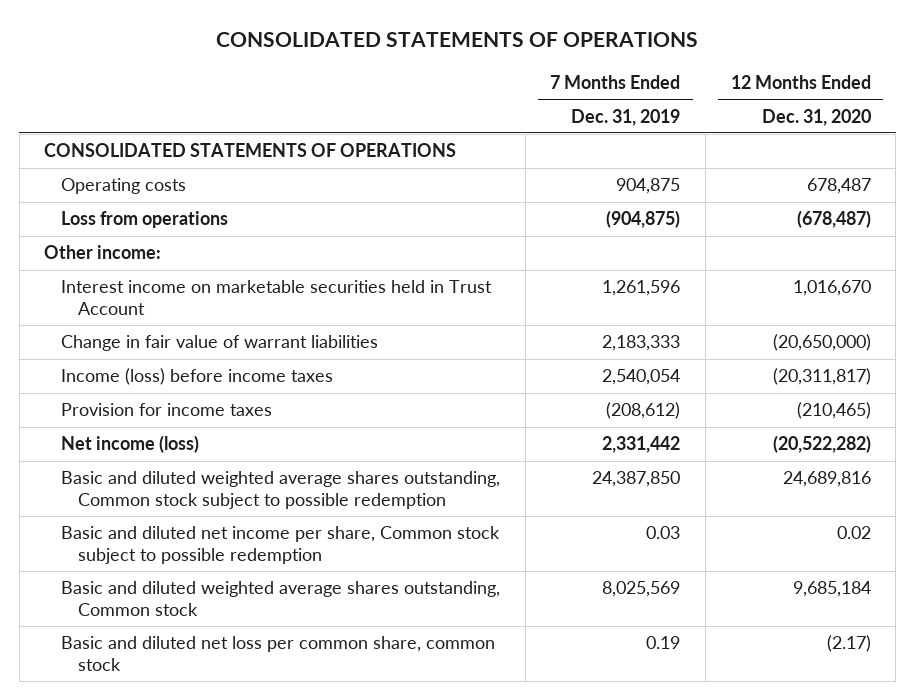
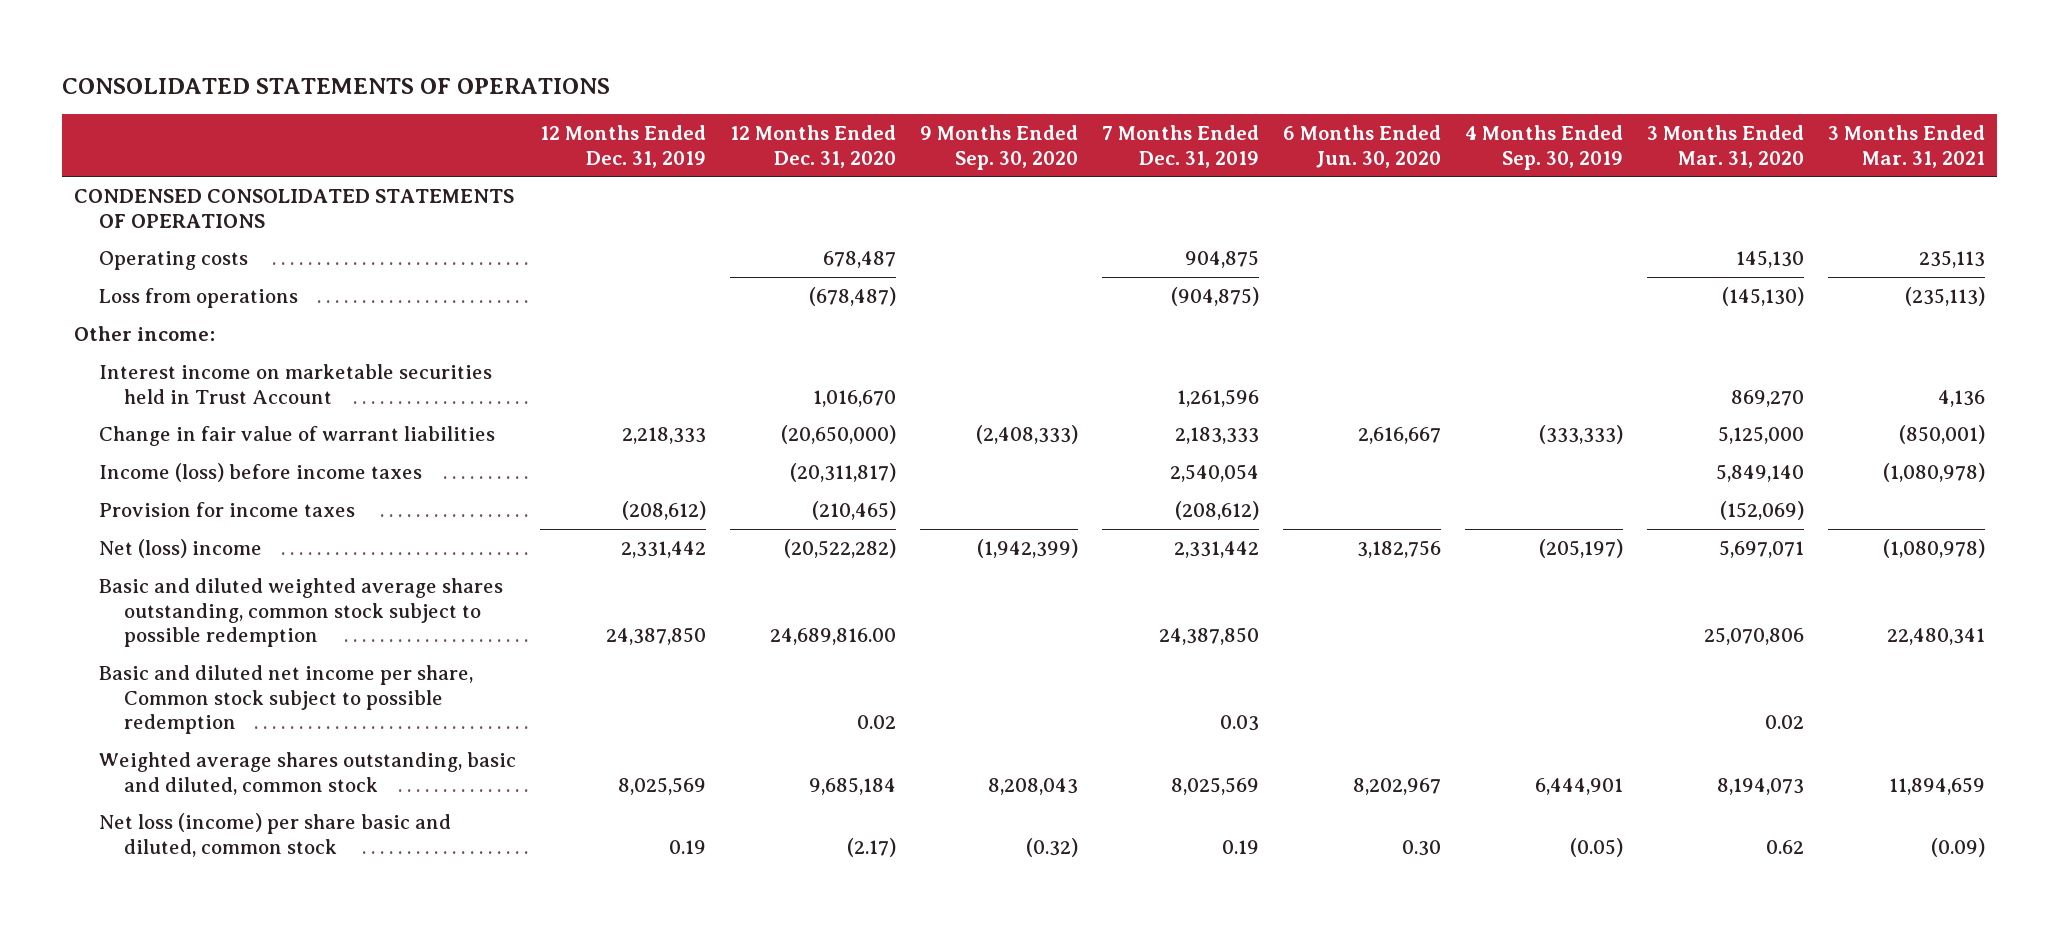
none -> [539,125,706,168] 12 Months Ended Dec. 31, 2019
none -> [919,125,1078,170] 9 Months Ended Sep. 30, 2020
none -> [1282,125,1441,168] 6 Months Ended Jun. 30, 2020
none -> [1464,125,1623,170] 4 Months Ended Sep. 30, 2019
none -> [1646,125,1804,168] 3 Months Ended Mar. 31, 2020
none -> [1827,125,1985,168] 3 Months Ended Mar. 31, 2021
[44,143,457,158] CONSOLIDATED STATEMENTS OF OPERATIONS -> [73,189,514,228] CONDENSED CONSOLIDATED STATEMENTS OF OPERATIONS
[61,435,200,454] Net income (loss) -> [98,539,262,559] Net (loss) income
[61,471,501,509] Basic and diluted weighted average shares outstanding, Common stock subject to possible redemption -> [98,578,503,647] Basic and diluted weighted average shares outstanding, common stock subject to possible redemption
[782,471,871,488] 24,689,816 -> [769,627,896,645] 24,689,816.00
[61,581,501,616] Basic and diluted weighted average shares outstanding, Common stock -> [98,752,516,795] Weighted average shares outstanding, basic and diluted, common stock
[61,636,496,671] Basic and diluted net loss per common share, common stock -> [98,813,451,857] Net loss (income) per share basic and diluted, common stock

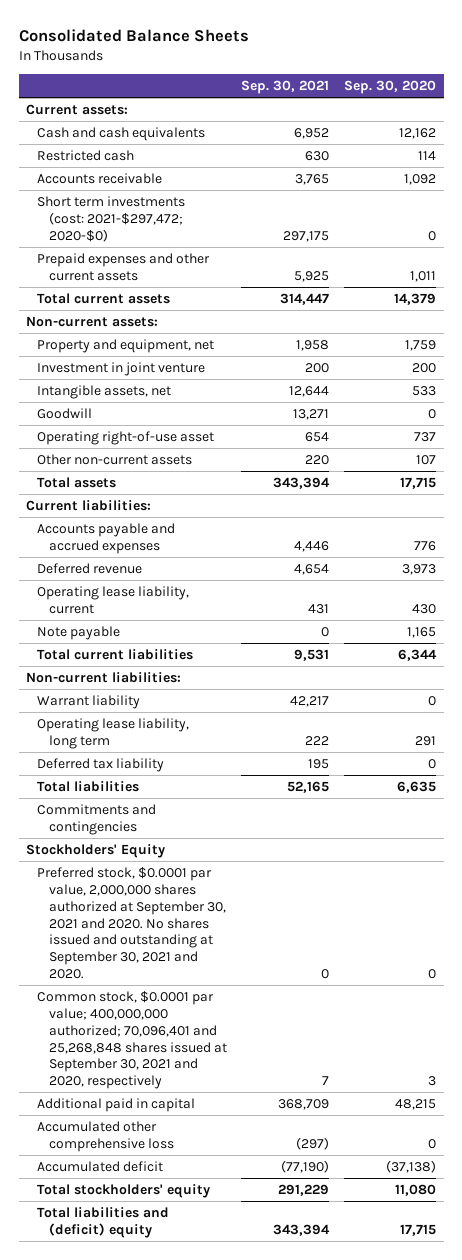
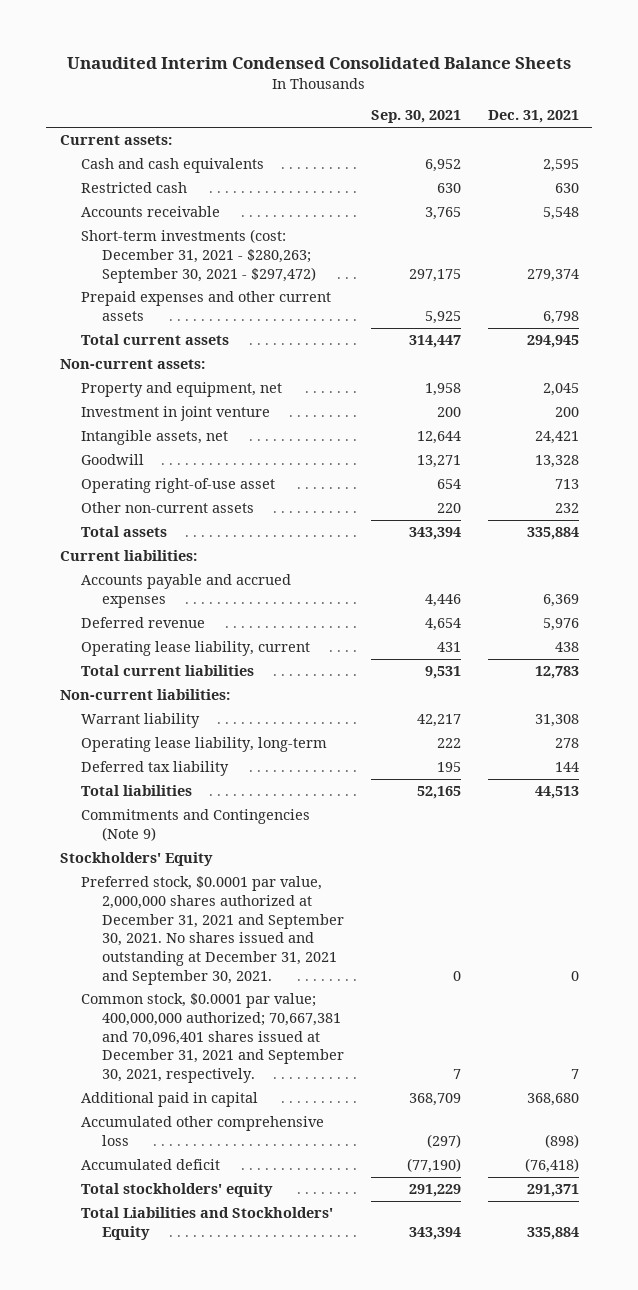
[18,28,249,42] Consolidated Balance Sheets -> [67,57,572,70] Unaudited Interim Condensed Consolidated Balance Sheets
[344,79,437,94] Sep. 30, 2020 -> none
none -> [487,110,579,124] Dec. 31, 2021
[37,196,186,242] Short term investments (cost: 2021-$297,472; 2020-$0) -> [80,229,316,283] Short-term investments (cost: December 31, 2021 - $280,263; September 30, 2021 - $297,472)
[37,626,121,641] Note payable -> none
[37,718,190,749] Operating lease liability, long term -> [80,737,327,753] Operating lease liability, long-term
[37,804,157,835] Commitments and contingencies -> [80,809,310,841] Commitments and Contingencies (Note 9)
[37,867,226,980] Preferred stock, $0.0001 par value, 2,000,000 shares authorized at September 30, 2021 and 2020. No shares issued and outstanding at September 30, 2021 and 2020. -> [80,876,344,985] Preferred stock, $0.0001 par value, 2,000,000 shares authorized at December 31, 2021 and September 30, 2021. No shares issued and outstanding at December 31, 2021 and September 30, 2021.
[37,991,227,1090] Common stock, $0.0001 par value; 400,000,000 authorized; 70,096,401 and 25,268,848 shares issued at September 30, 2021 and 2020, respectively -> [80,993,344,1083] Common stock, $0.0001 par value; 400,000,000 authorized; 70,667,381 and 70,096,401 shares issued at December 31, 2021 and September 30, 2021, respectively.
[37,1207,170,1238] Total liabilities and (deficit) equity -> [80,1207,333,1240] Total Liabilities and Stockholders' Equity

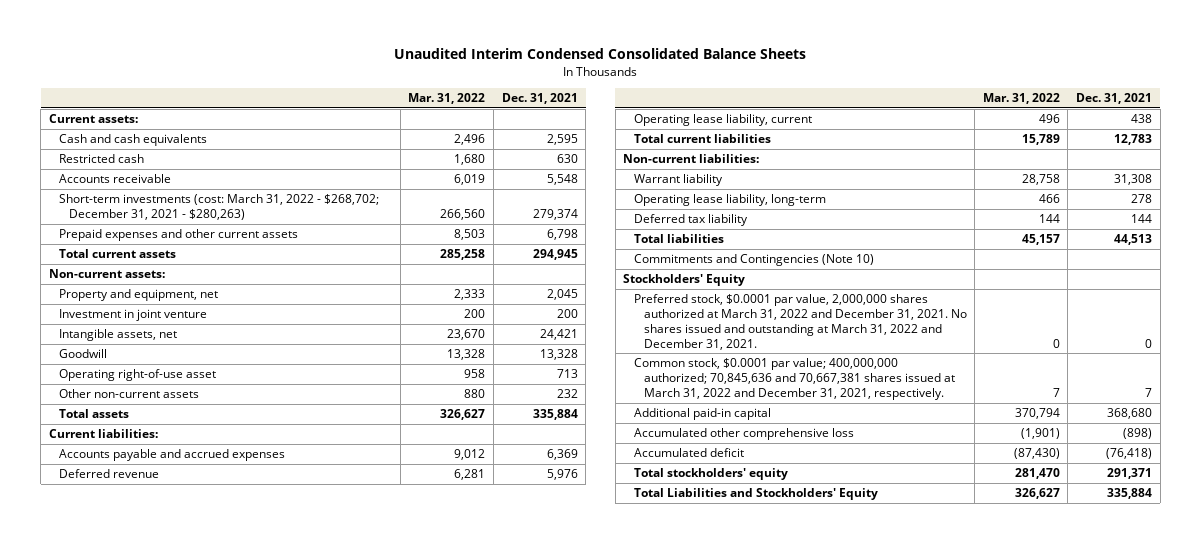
[370,110,461,124] Sep. 30, 2021 -> none
none -> [408,92,486,104] Mar. 31, 2022
[80,229,316,283] Short-term investments (cost: December 31, 2021 - $280,263; September 30, 2021 - $297,472) -> [59,194,380,221] Short-term investments (cost: March 31, 2022 - $268,702; December 31, 2021 - $280,263)
[80,809,310,841] Commitments and Contingencies (Note 9) -> [633,254,874,267] Commitments and Contingencies (Note 10)
[80,876,344,985] Preferred stock, $0.0001 par value, 2,000,000 shares authorized at December 31, 2021 and September 30, 2021. No shares issued and outstanding at December 31, 2021 and September 30, 2021. -> [633,294,967,350] Preferred stock, $0.0001 par value, 2,000,000 shares authorized at March 31, 2022 and December 31, 2021. No shares issued and outstanding at March 31, 2022 and December 31, 2021.
[80,993,344,1083] Common stock, $0.0001 par value; 400,000,000 authorized; 70,667,381 and 70,096,401 shares issued at December 31, 2021 and September 30, 2021, respectively. -> [633,358,955,400] Common stock, $0.0001 par value; 400,000,000 authorized; 70,845,636 and 70,667,381 shares issued at March 31, 2022 and December 31, 2021, respectively.
[80,1092,258,1108] Additional paid in capital -> [633,408,771,421] Additional paid-in capital

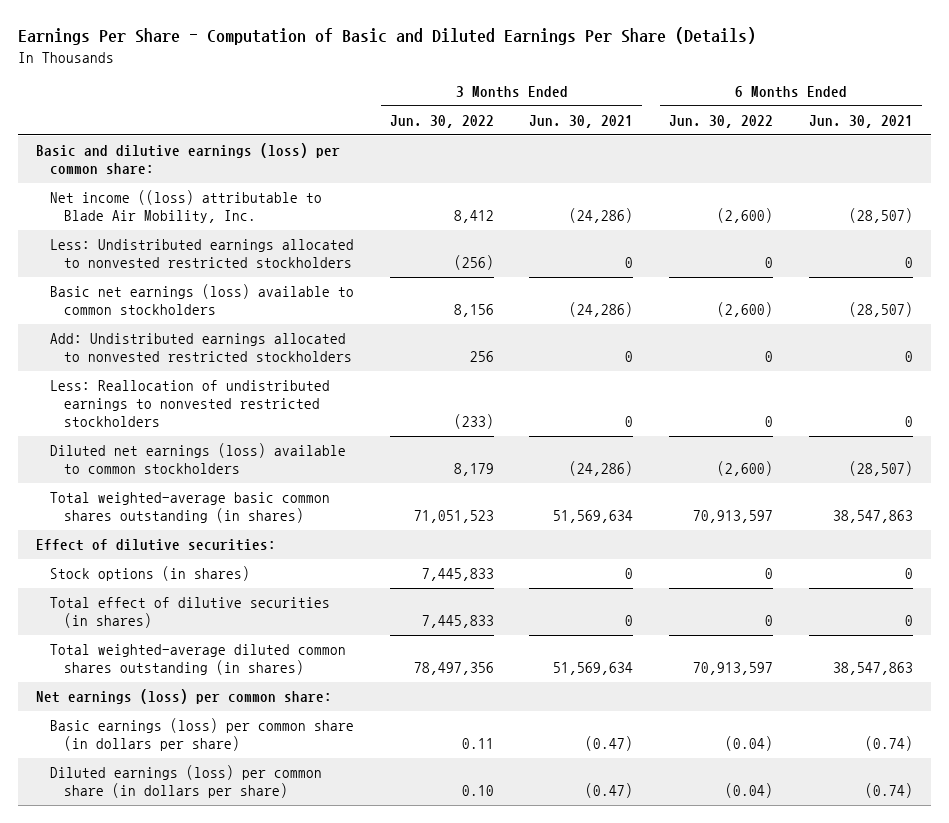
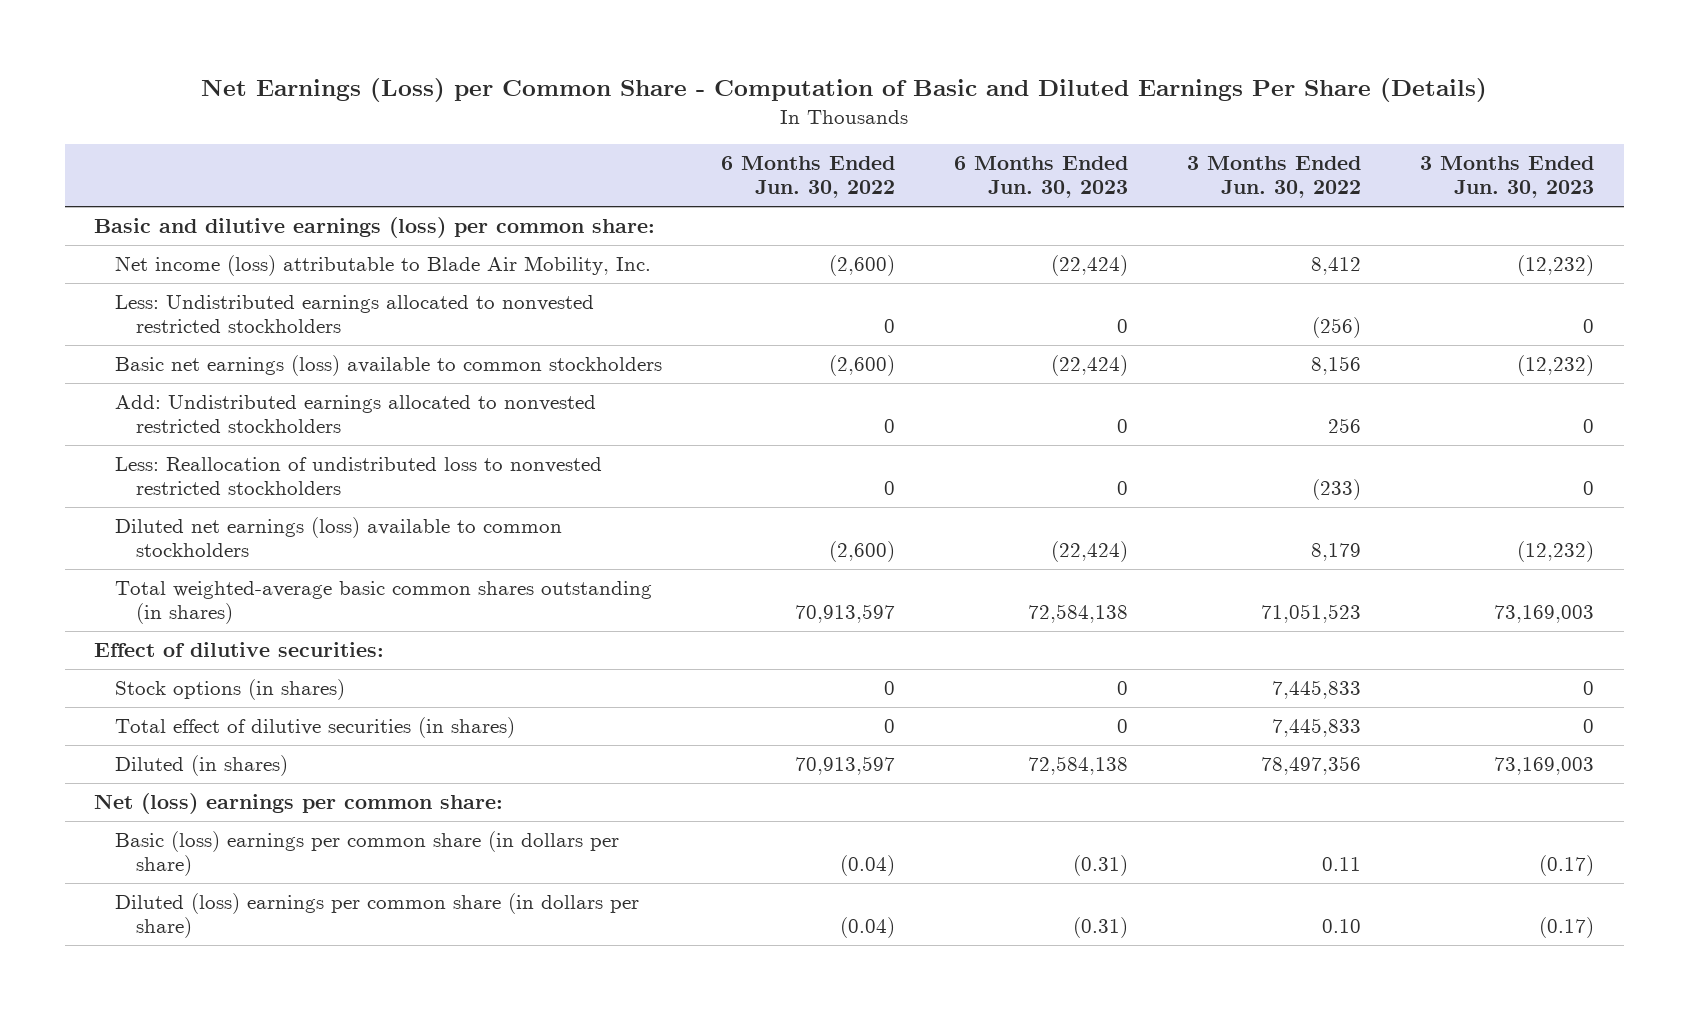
[17,27,756,46] Earnings Per Share - Computation of Basic and Diluted Earnings Per Share (Details) -> [201,78,1488,103] Net Earnings (Loss) per Common Share - Computation of Basic and Diluted Earnings Per Share (Details)
[529,115,634,129] Jun. 30, 2021 -> none
[809,115,914,129] Jun. 30, 2021 -> none
none -> [954,155,1129,199] 6 Months Ended Jun. 30, 2023
none -> [1420,155,1595,199] 3 Months Ended Jun. 30, 2023
[49,190,322,224] Net income ((loss) attributable to Blade Air Mobility, Inc. -> [115,254,652,276] Net income (loss) attributable to Blade Air Mobility, Inc.
[49,380,330,428] Less: Reallocation of undistributed earnings to nonvested restricted stockholders -> [115,456,603,496] Less: Reallocation of undistributed loss to nonvested restricted stockholders
[49,644,346,676] Total weighted-average diluted common shares outstanding (in shares) -> [115,754,289,776] Diluted (in shares)
[35,689,332,705] Net earnings (loss) per common share: -> [94,792,504,814] Net (loss) earnings per common share:
[49,718,354,752] Basic earnings (loss) per common share (in dollars per share) -> [115,830,620,877] Basic (loss) earnings per common share (in dollars per share)
[49,765,322,799] Diluted earnings (loss) per common share (in dollars per share) -> [115,892,640,939] Diluted (loss) earnings per common share (in dollars per share)

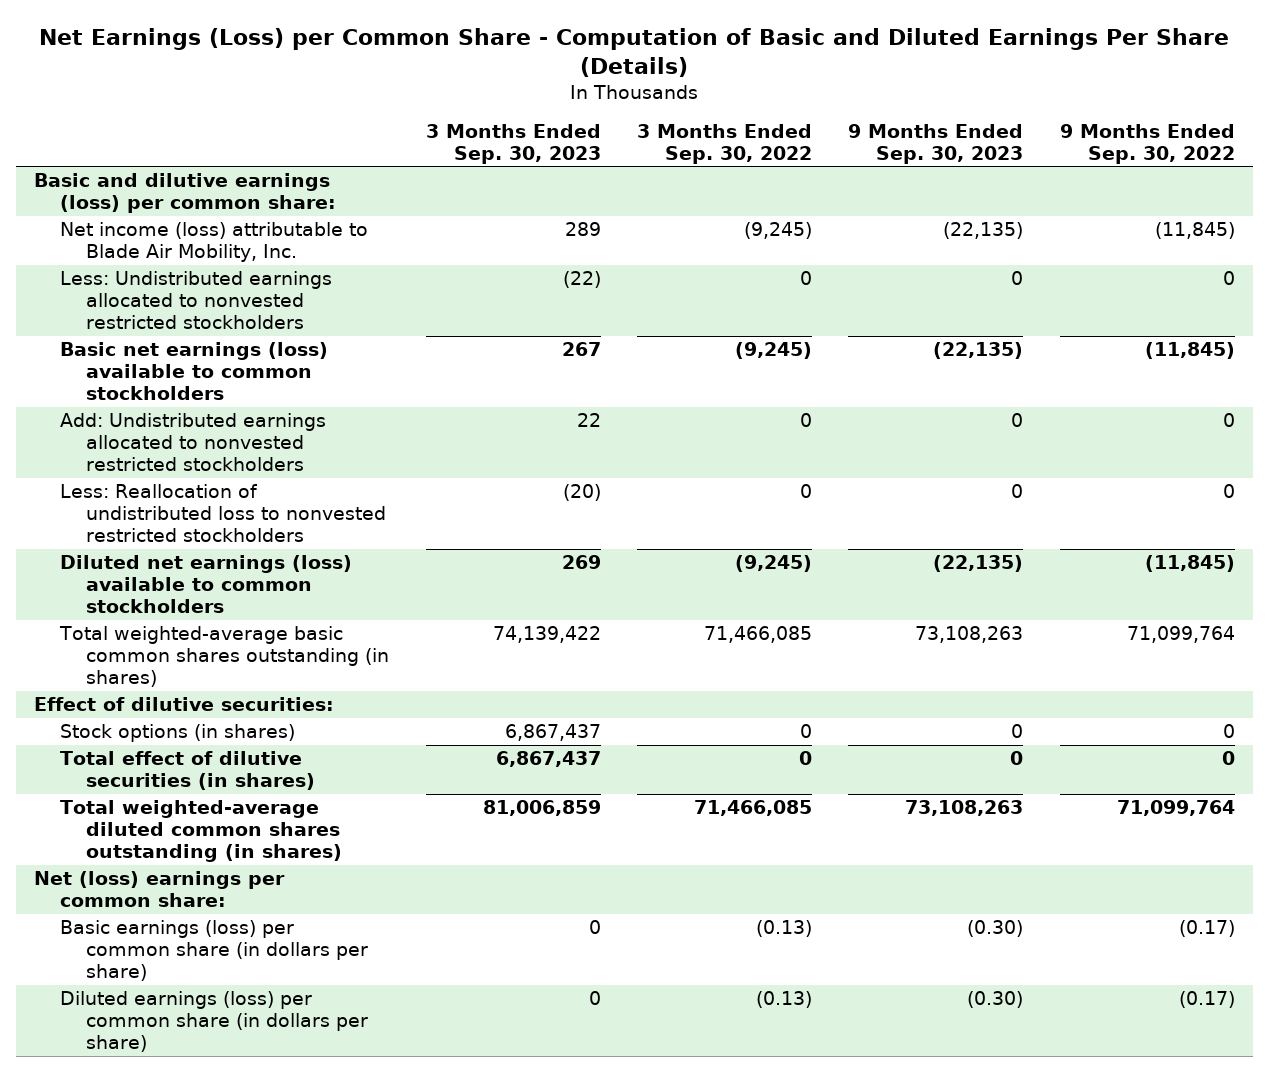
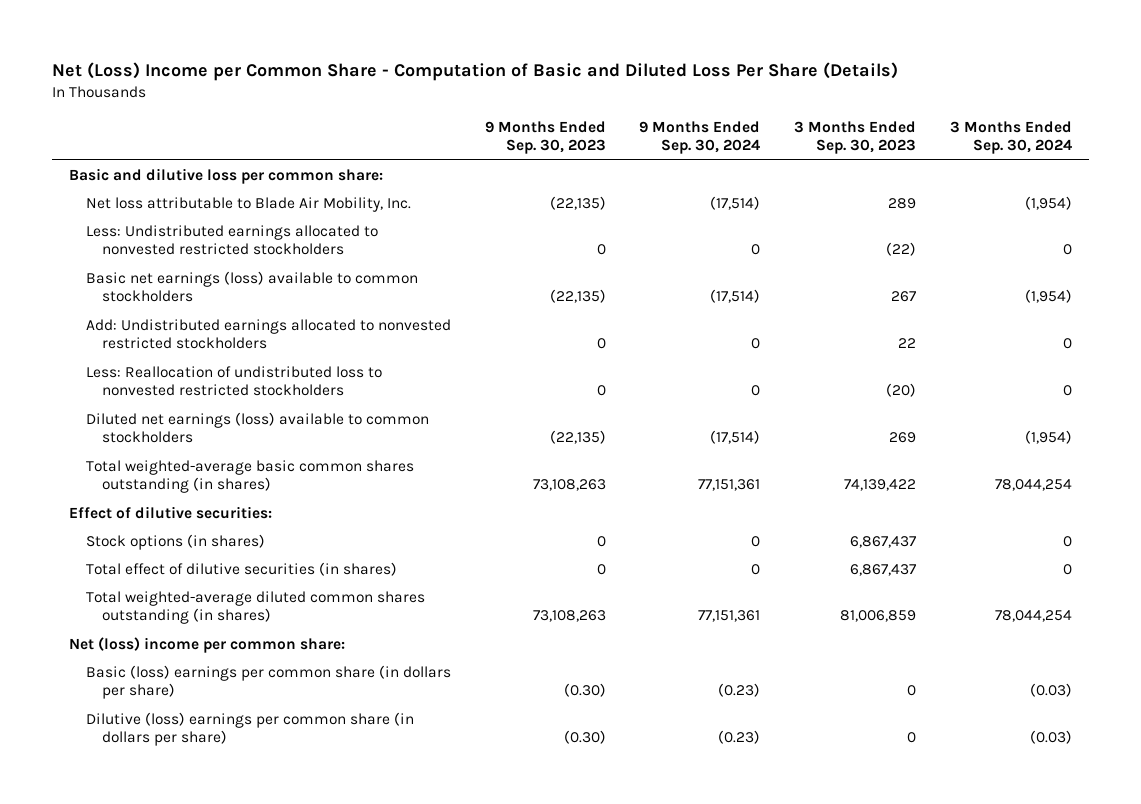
[39,27,1230,77] Net Earnings (Loss) per Common Share - Computation of Basic and Diluted Earnings Per Share (Details) -> [52,62,899,82] Net (Loss) Income per Common Share - Computation of Basic and Diluted Loss Per Share (Details)
[637,123,813,164] 3 Months Ended Sep. 30, 2022 -> none
[1059,123,1235,164] 9 Months Ended Sep. 30, 2022 -> none
none -> [639,120,761,155] 9 Months Ended Sep. 30, 2024
none -> [950,120,1073,155] 3 Months Ended Sep. 30, 2024
[33,173,337,214] Basic and dilutive earnings (loss) per common share: -> [69,168,384,185] Basic and dilutive loss per common share:
[60,222,369,263] Net income (loss) attributable to Blade Air Mobility, Inc. -> [85,197,411,213] Net loss attributable to Blade Air Mobility, Inc.
[33,871,285,908] Net (loss) earnings per common share: -> [69,637,346,654] Net (loss) income per common share:
[60,920,369,981] Basic earnings (loss) per common share (in dollars per share) -> [85,665,451,700] Basic (loss) earnings per common share (in dollars per share)
[60,991,369,1052] Diluted earnings (loss) per common share (in dollars per share) -> [85,712,414,747] Dilutive (loss) earnings per common share (in dollars per share)

